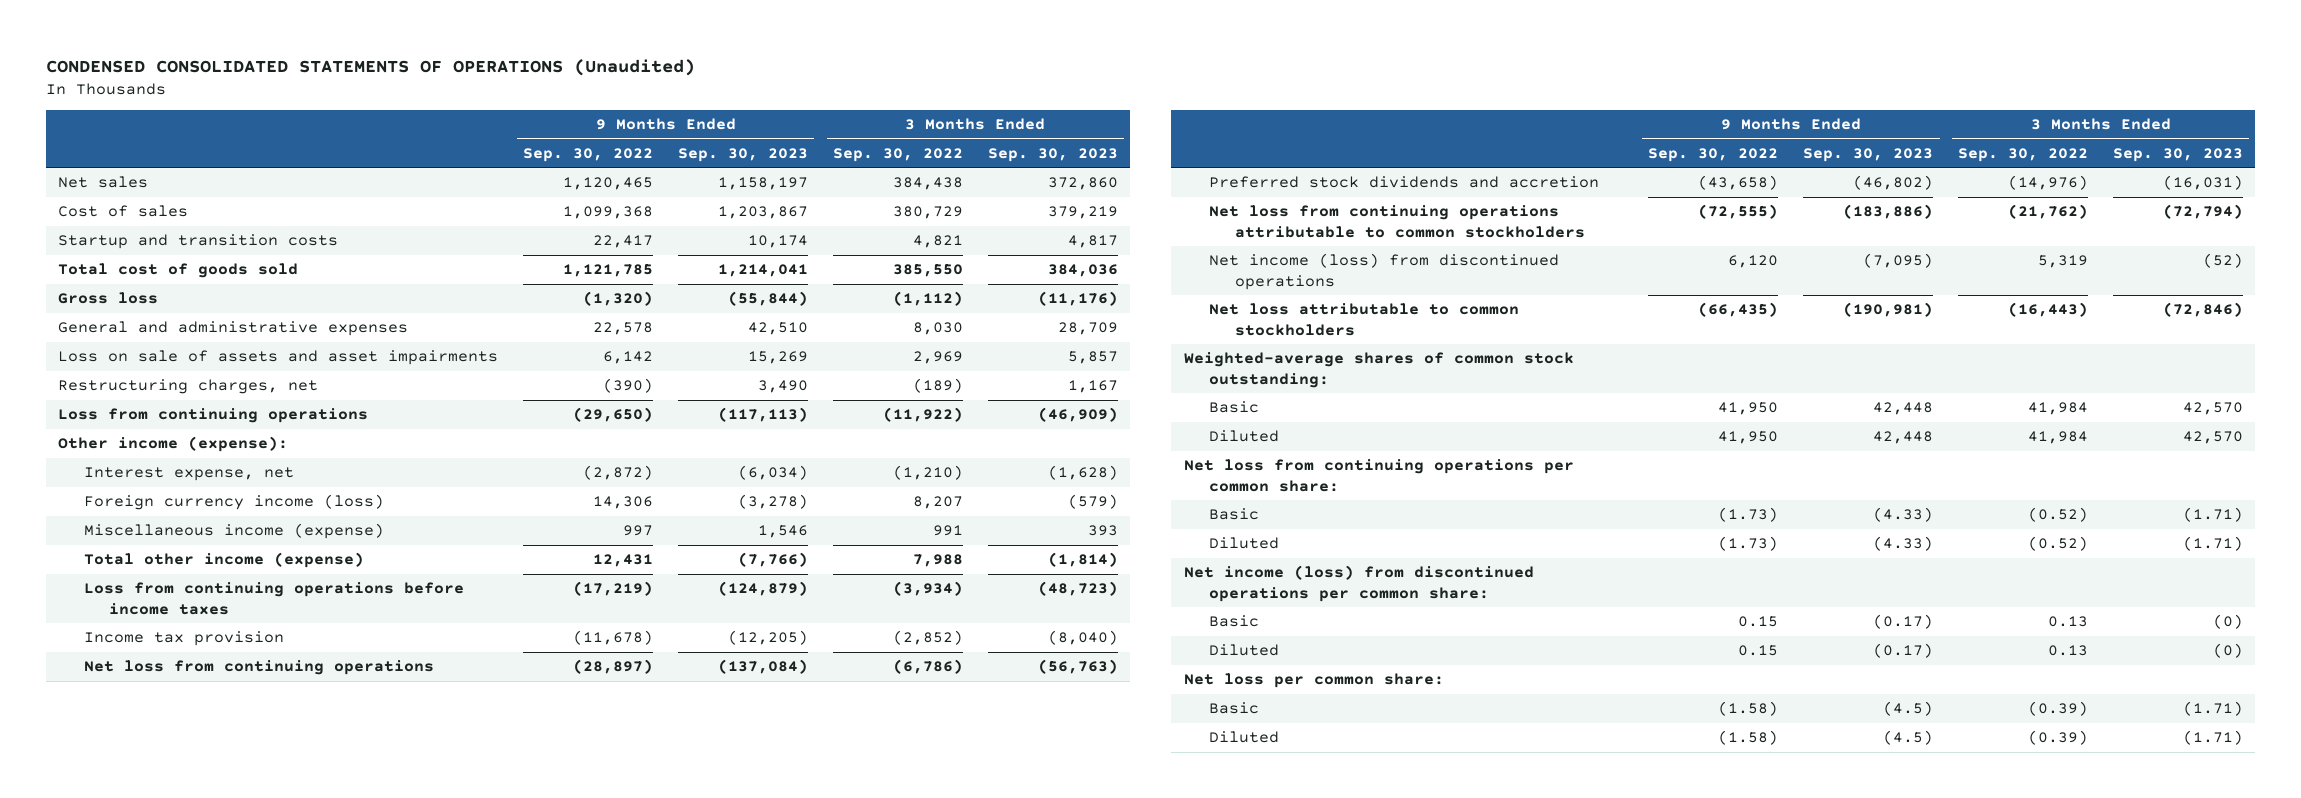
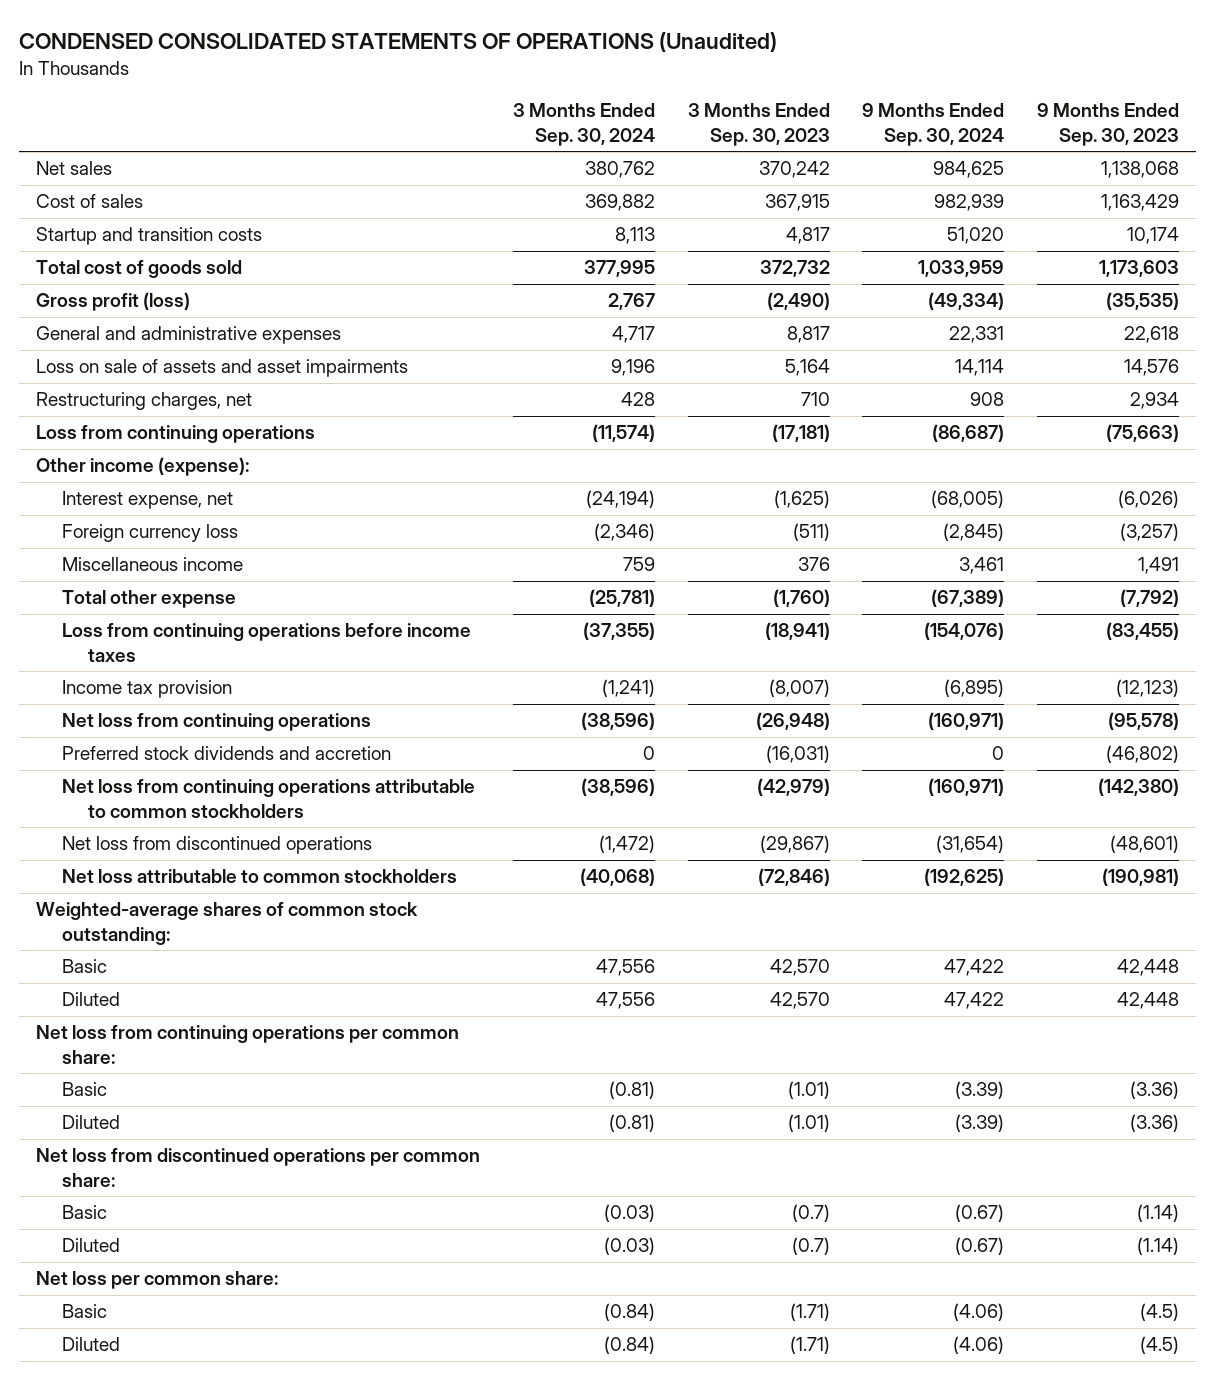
[523,147,654,162] Sep. 30, 2022 -> none
[832,147,963,162] Sep. 30, 2022 -> none
none -> [512,103,655,146] 3 Months Ended Sep. 30, 2024
none -> [862,103,1005,146] 9 Months Ended Sep. 30, 2024
[718,177,809,191] 1,158,197 -> [1101,161,1180,179] 1,138,068
[1047,177,1118,191] 372,860 -> [758,161,830,179] 370,242
[718,206,809,220] 1,203,867 -> [1101,194,1180,212] 1,163,429
[1047,206,1118,220] 379,219 -> [764,194,830,212] 367,915
[718,264,809,278] 1,214,041 -> [1099,260,1180,278] 1,173,603
[1047,264,1118,278] 384,036 -> [759,260,830,278] 372,732
[58,292,159,305] Gross loss -> [35,292,190,312] Gross profit (loss)
[728,291,809,307] (55,844) -> [1106,292,1180,311] (35,535)
[1037,291,1118,307] (11,176) -> [766,292,830,311] (2,490)
[748,322,809,336] 42,510 -> [1124,326,1180,344] 22,618
[1057,322,1118,336] 28,709 -> [786,326,830,344] 8,817
[748,351,809,365] 15,269 -> [1124,359,1180,377] 14,576
[1067,351,1118,365] 5,857 -> [784,359,830,377] 5,164
[758,380,809,394] 3,490 -> [1130,392,1180,410] 2,934
[1067,380,1118,394] 1,167 -> [800,392,830,407] 710
[718,407,809,423] (117,113) -> [1106,424,1180,443] (75,663)
[1037,407,1118,423] (46,909) -> [771,424,830,443] (17,181)
[738,465,809,481] (6,034) -> [1118,490,1180,509] (6,026)
[1047,465,1118,481] (1,628) -> [773,490,830,509] (1,625)
[83,494,384,511] Foreign currency income (loss) -> [61,524,238,543] Foreign currency loss
[738,494,809,510] (3,278) -> [1120,523,1180,542] (3,257)
[1067,494,1118,510] (579) -> [792,523,830,542] (511)
[83,523,384,540] Miscellaneous income (expense) -> [61,557,243,572] Miscellaneous income
[758,525,809,539] 1,546 -> [1138,557,1180,575] 1,491
[1087,525,1118,537] 393 -> [797,557,830,572] 376
[83,552,364,569] Total other income (expense) -> [61,590,236,609] Total other expense
[738,552,809,568] (7,766) -> [1120,589,1180,608] (7,792)
[1047,552,1118,568] (1,814) -> [772,589,830,608] (1,760)
[718,581,809,597] (124,879) -> [1106,622,1180,641] (83,455)
[1037,581,1118,597] (48,723) -> [764,622,830,641] (18,941)
[728,630,809,646] (12,205) -> [1116,679,1180,698] (12,123)
[1047,630,1118,646] (8,040) -> [768,679,830,698] (8,007)
[718,659,809,675] (137,084) -> [1108,712,1180,731] (95,578)
[1037,659,1118,675] (56,763) -> [755,712,830,731] (26,948)
[1843,204,1934,220] (183,886) -> [1098,778,1180,797] (142,380)
[2162,204,2243,220] (72,794) -> [756,778,830,797] (42,979)
[1209,253,1560,290] Net income (loss) from discontinued operations -> [61,836,372,855] Net loss from discontinued operations
[1863,253,1934,269] (7,095) -> [1110,835,1180,854] (48,601)
[2202,253,2243,269] (52) -> [759,835,830,854] (29,867)
[1873,507,1934,523] (4.33) -> [1130,1081,1180,1100] (3.36)
[2182,507,2243,523] (1.71) -> [787,1081,830,1100] (1.01)
[1873,536,1934,552] (4.33) -> [1130,1114,1180,1133] (3.36)
[2182,536,2243,552] (1.71) -> [787,1114,830,1133] (1.01)
[1183,565,1534,602] Net income (loss) from discontinued operations per common share: -> [35,1148,480,1187] Net loss from discontinued operations per common share:
[1873,614,1934,630] (0.17) -> [1137,1204,1180,1223] (1.14)
[2212,614,2243,630] (0) -> [791,1204,830,1223] (0.7)
[1873,643,1934,659] (0.17) -> [1137,1237,1180,1256] (1.14)
[2212,643,2243,659] (0) -> [791,1237,830,1256] (0.7)

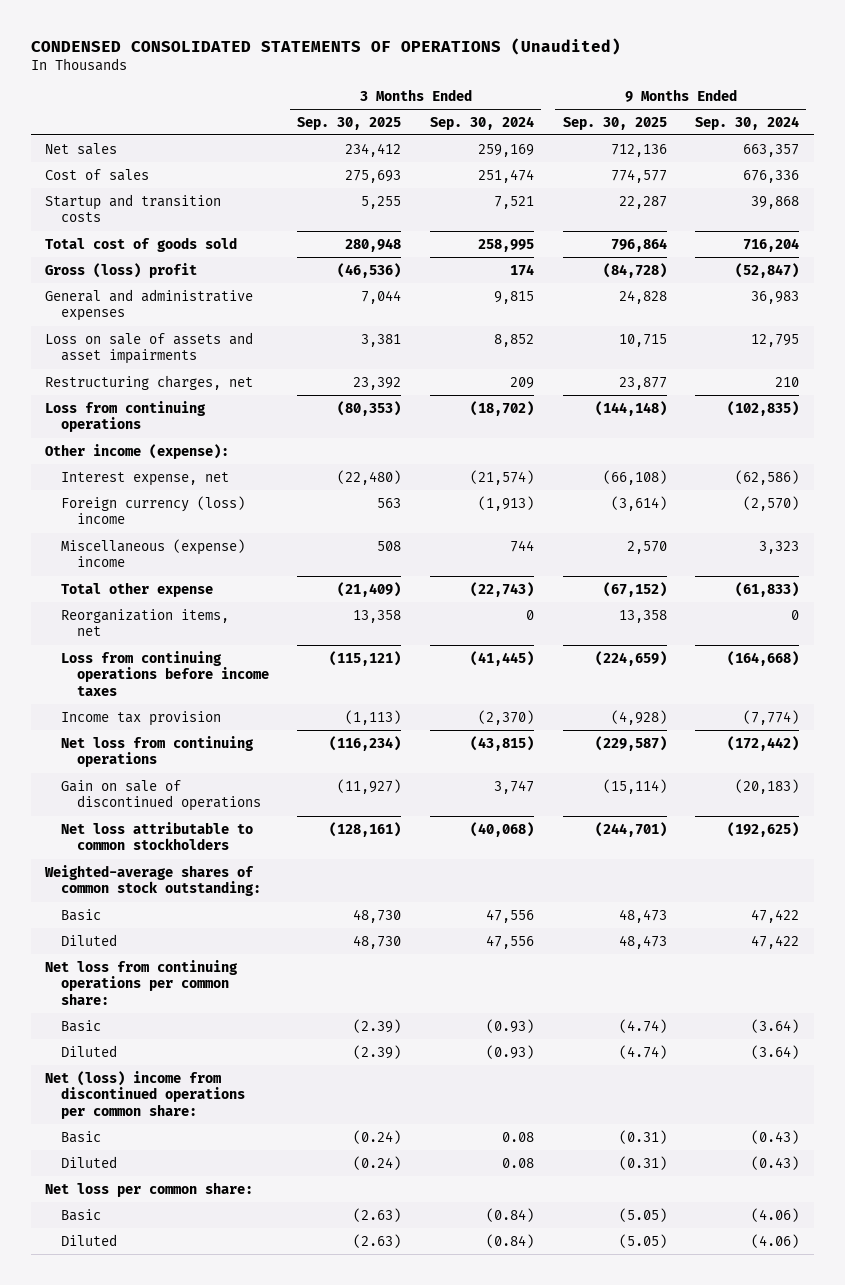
[687,103,830,146] 3 Months Ended Sep. 30, 2023 -> none
[1037,103,1180,146] 9 Months Ended Sep. 30, 2023 -> none
none -> [297,116,402,130] Sep. 30, 2025
none -> [562,116,667,130] Sep. 30, 2025
[584,161,655,179] 380,762 -> [478,143,535,157] 259,169
[933,161,1005,179] 984,625 -> [743,143,800,157] 663,357
[584,194,655,212] 369,882 -> [478,168,535,183] 251,474
[934,194,1005,212] 982,939 -> [743,169,800,183] 676,336
[614,227,655,245] 8,113 -> [494,195,535,209] 7,521
[947,227,1005,245] 51,020 -> [751,195,800,209] 39,868
[583,260,655,278] 377,995 -> [478,238,535,252] 258,995
[918,260,1005,278] 1,033,959 -> [743,237,800,252] 716,204
[35,292,190,312] Gross profit (loss) -> [45,262,198,278] Gross (loss) profit
[607,293,655,311] 2,767 -> [510,263,535,276] 174
[928,292,1005,311] (49,334) -> [735,262,800,278] (52,847)
[611,326,655,344] 4,717 -> [494,290,535,304] 9,815
[949,326,1005,344] 22,331 -> [751,290,800,304] 36,983
[610,359,655,377] 9,196 -> [494,333,535,347] 8,852
[955,359,1005,377] 14,114 -> [751,333,800,347] 12,795
[620,392,655,407] 428 -> [510,376,535,389] 209
[970,392,1005,407] 908 -> [775,376,800,387] 210
[591,424,655,443] (11,574) -> [470,400,535,416] (18,702)
[932,424,1005,443] (86,687) -> [727,400,800,416] (102,835)
[61,746,391,761] Preferred stock dividends and accretion -> none
[61,779,475,818] Net loss from continuing operations attributable to common stockholders -> none
[585,490,655,509] (24,194) -> [470,469,535,485] (21,574)
[931,490,1005,509] (68,005) -> [735,469,800,485] (62,586)
[61,524,238,543] Foreign currency loss -> [61,495,246,525] Foreign currency (loss) income
[593,523,655,542] (2,346) -> [478,495,535,511] (1,913)
[943,523,1005,542] (2,845) -> [743,495,800,511] (2,570)
[61,557,243,572] Miscellaneous income -> [61,538,246,568] Miscellaneous (expense) income
[622,557,655,572] 759 -> [510,539,535,552] 744
[959,557,1005,575] 3,461 -> [759,540,800,554] 3,323
[588,589,655,608] (25,781) -> [470,581,535,597] (22,743)
[931,589,1005,608] (67,389) -> [735,581,800,597] (61,833)
none -> [61,608,230,637] Reorganization items, net
[582,622,655,641] (37,355) -> [470,650,535,666] (41,445)
[924,622,1005,641] (154,076) -> [727,650,800,666] (164,668)
[601,679,655,698] (1,241) -> [478,709,535,725] (2,370)
[944,679,1005,698] (6,895) -> [743,709,800,725] (7,774)
[580,712,655,731] (38,596) -> [470,735,535,751] (43,815)
[928,712,1005,731] (160,971) -> [727,735,800,751] (172,442)
[61,836,372,855] Net loss from discontinued operations -> [61,779,261,812] Gain on sale of discontinued operations
[598,835,655,854] (1,472) -> [494,779,535,794] 3,747
[936,835,1005,854] (31,654) -> [735,778,800,794] (20,183)
[608,1081,655,1100] (0.81) -> [486,1018,535,1033] (0.93)
[955,1081,1005,1100] (3.39) -> [751,1018,800,1033] (3.64)
[608,1114,655,1133] (0.81) -> [486,1044,535,1059] (0.93)
[955,1114,1005,1133] (3.39) -> [751,1044,800,1059] (3.64)
[35,1148,480,1187] Net loss from discontinued operations per common share: -> [45,1070,246,1119] Net (loss) income from discontinued operations per common share:
[603,1204,655,1223] (0.03) -> [502,1131,535,1142] 0.08
[955,1204,1005,1223] (0.67) -> [751,1129,800,1144] (0.43)
[603,1237,655,1256] (0.03) -> [502,1157,535,1168] 0.08
[955,1237,1005,1256] (0.67) -> [751,1155,800,1170] (0.43)

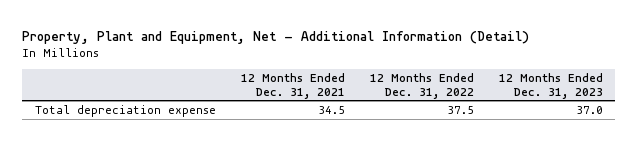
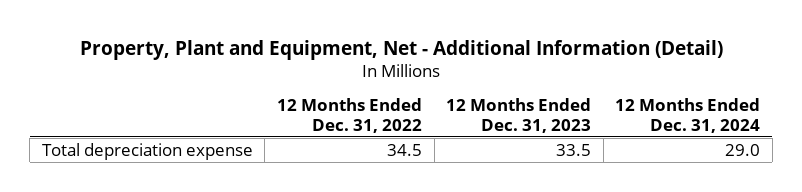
[240,72,345,99] 12 Months Ended Dec. 31, 2021 -> none
none -> [615,98,761,133] 12 Months Ended Dec. 31, 2024
[446,105,474,114] 37.5 -> [386,143,422,156] 34.5
[575,105,603,114] 37.0 -> [556,143,592,156] 33.5

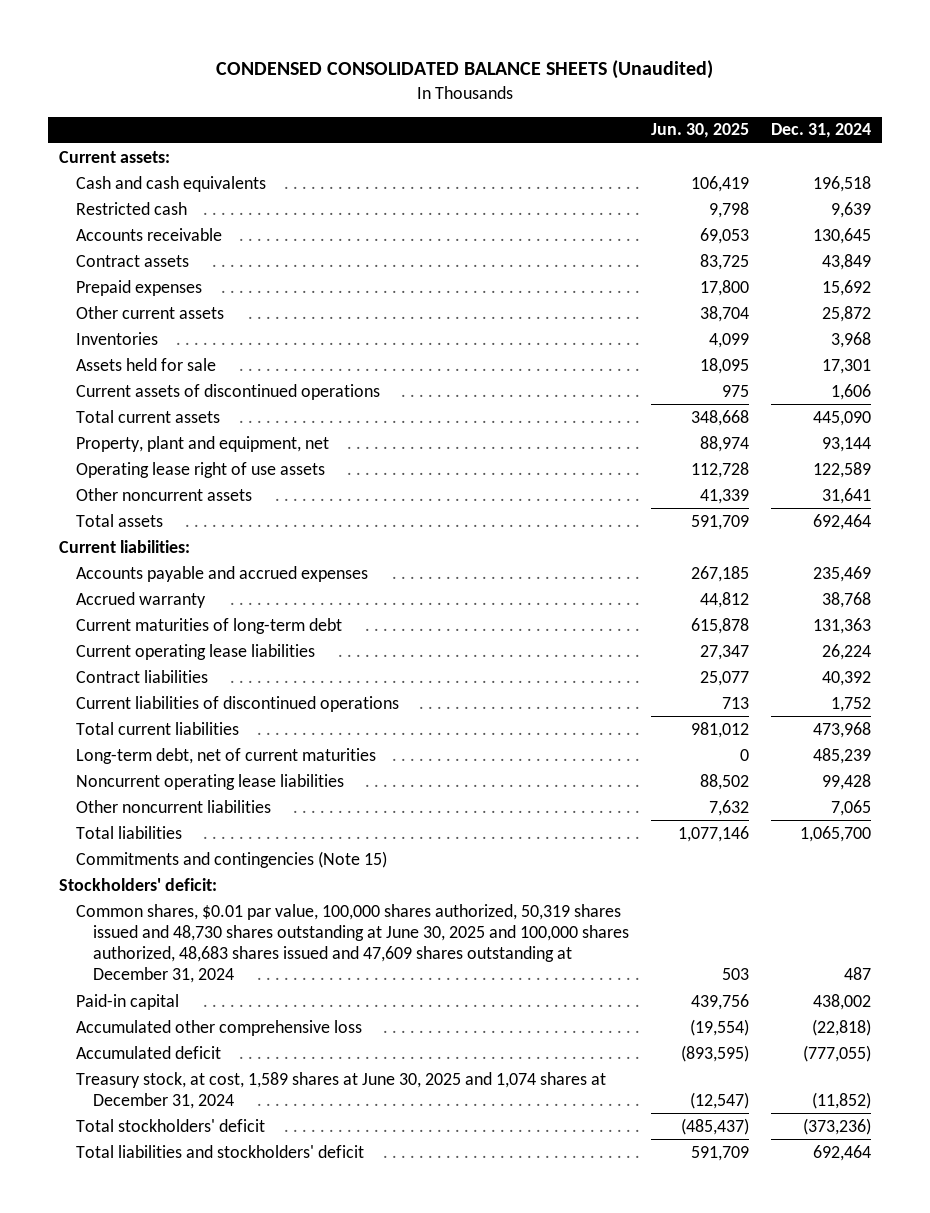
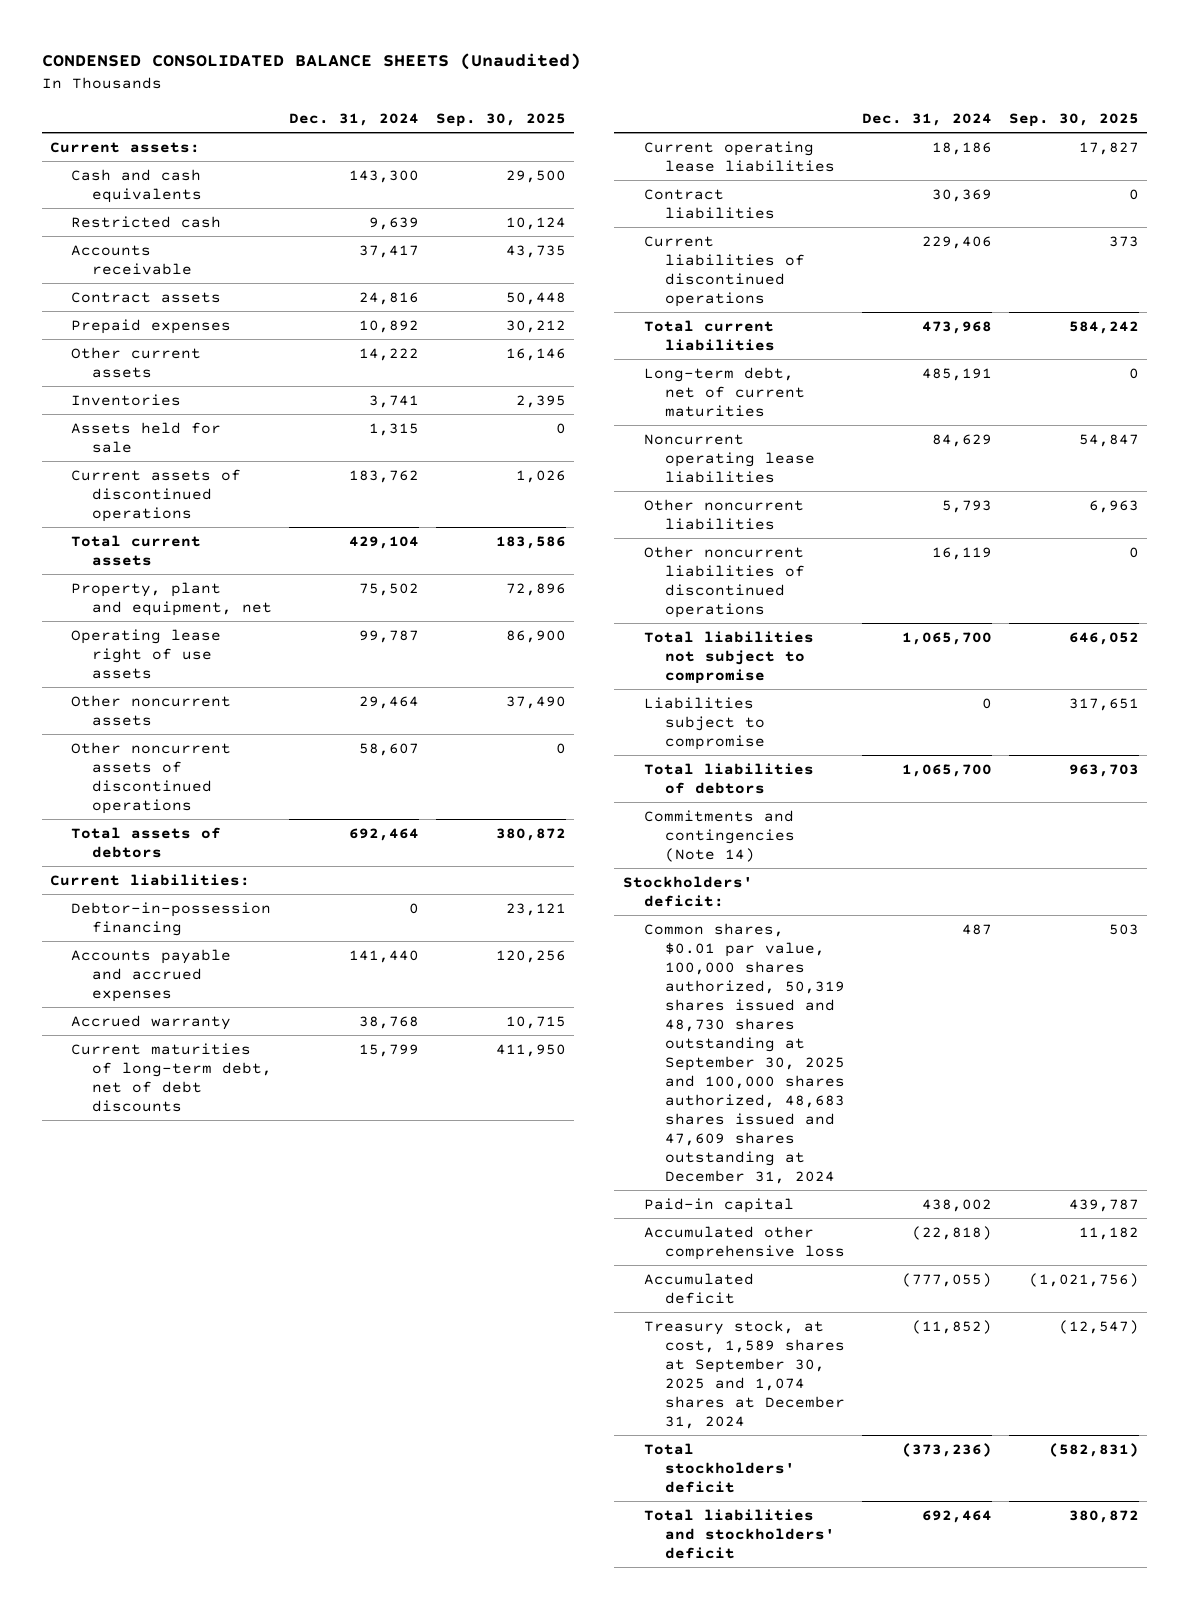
[650,123,749,139] Jun. 30, 2025 -> none
none -> [435,112,566,127] Sep. 30, 2025
[812,175,871,192] 196,518 -> [349,169,420,183] 143,300
[812,227,871,244] 130,645 -> [359,244,420,258] 37,417
[821,253,871,270] 43,849 -> [359,291,420,305] 24,816
[821,279,871,296] 15,692 -> [359,319,420,333] 10,892
[821,305,871,322] 25,872 -> [359,347,420,361] 14,222
[830,331,871,348] 3,968 -> [369,394,420,408] 3,741
[821,358,871,374] 17,301 -> [369,422,420,436] 1,315
[830,383,871,400] 1,606 -> [349,469,420,483] 183,762
[812,410,871,426] 445,090 -> [349,535,420,549] 429,104
[821,436,871,452] 93,144 -> [359,582,420,596] 75,502
[812,461,871,478] 122,589 -> [359,629,420,643] 99,787
[821,487,871,504] 31,641 -> [359,695,420,709] 29,464
none -> [71,741,232,814] Other noncurrent assets of discontinued operations
[75,513,163,527] Total assets -> [71,826,222,858] Total assets of debtors
none -> [71,901,272,936] Debtor-in-possession financing
[812,565,871,582] 235,469 -> [349,949,420,963] 141,440
[75,617,342,634] Current maturities of long-term debt -> [71,1042,273,1112] Current maturities of long-term debt, net of debt discounts
[812,617,871,634] 131,363 -> [359,1043,420,1057] 15,799
[821,643,871,660] 26,224 -> [931,141,992,155] 18,186
[821,670,871,686] 40,392 -> [931,188,992,202] 30,369
[830,696,871,712] 1,752 -> [921,235,992,249] 229,406
[812,747,871,764] 485,239 -> [921,367,992,381] 485,191
[821,773,871,790] 99,428 -> [931,433,992,447] 84,629
[830,799,871,816] 7,065 -> [941,499,992,513] 5,793
none -> [643,545,805,618] Other noncurrent liabilities of discontinued operations
none -> [643,630,814,684] Total liabilities not subject to compromise
none -> [643,696,765,750] Liabilities subject to compromise
[75,825,182,839] Total liabilities -> [643,762,814,794] Total liabilities of debtors
[75,850,387,868] Commitments and contingencies (Note 15) -> [643,809,795,862] Commitments and contingencies (Note 14)
[75,903,629,984] Common shares, $0.01 par value, 100,000 shares authorized, 50,319 shares issued and 48,730 shares outstanding at June 30, 2025 and 100,000 shares authorized, 48,683 shares issued and 47,609 shares outstanding at December 31, 2024 -> [643,922,845,1184] Common shares, $0.01 par value, 100,000 shares authorized, 50,319 shares issued and 48,730 shares outstanding at September 30, 2025 and 100,000 shares authorized, 48,683 shares issued and 47,609 shares outstanding at December 31, 2024
[75,1071,606,1109] Treasury stock, at cost, 1,589 shares at June 30, 2025 and 1,074 shares at December 31, 2024 -> [643,1319,845,1429] Treasury stock, at cost, 1,589 shares at September 30, 2025 and 1,074 shares at December 31, 2024

